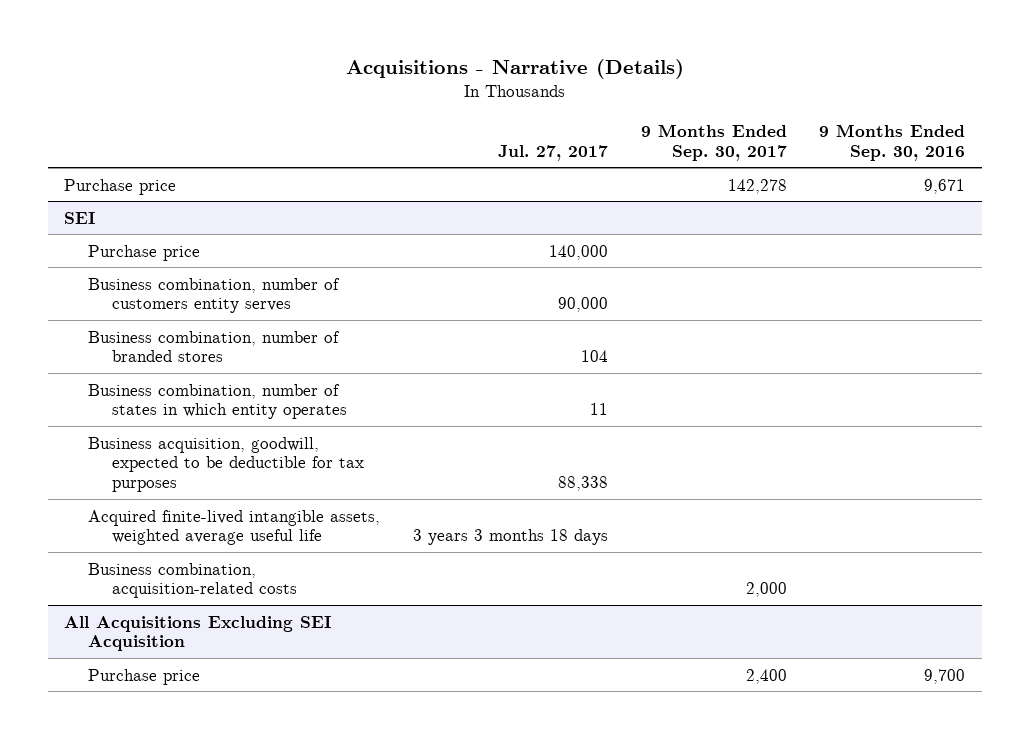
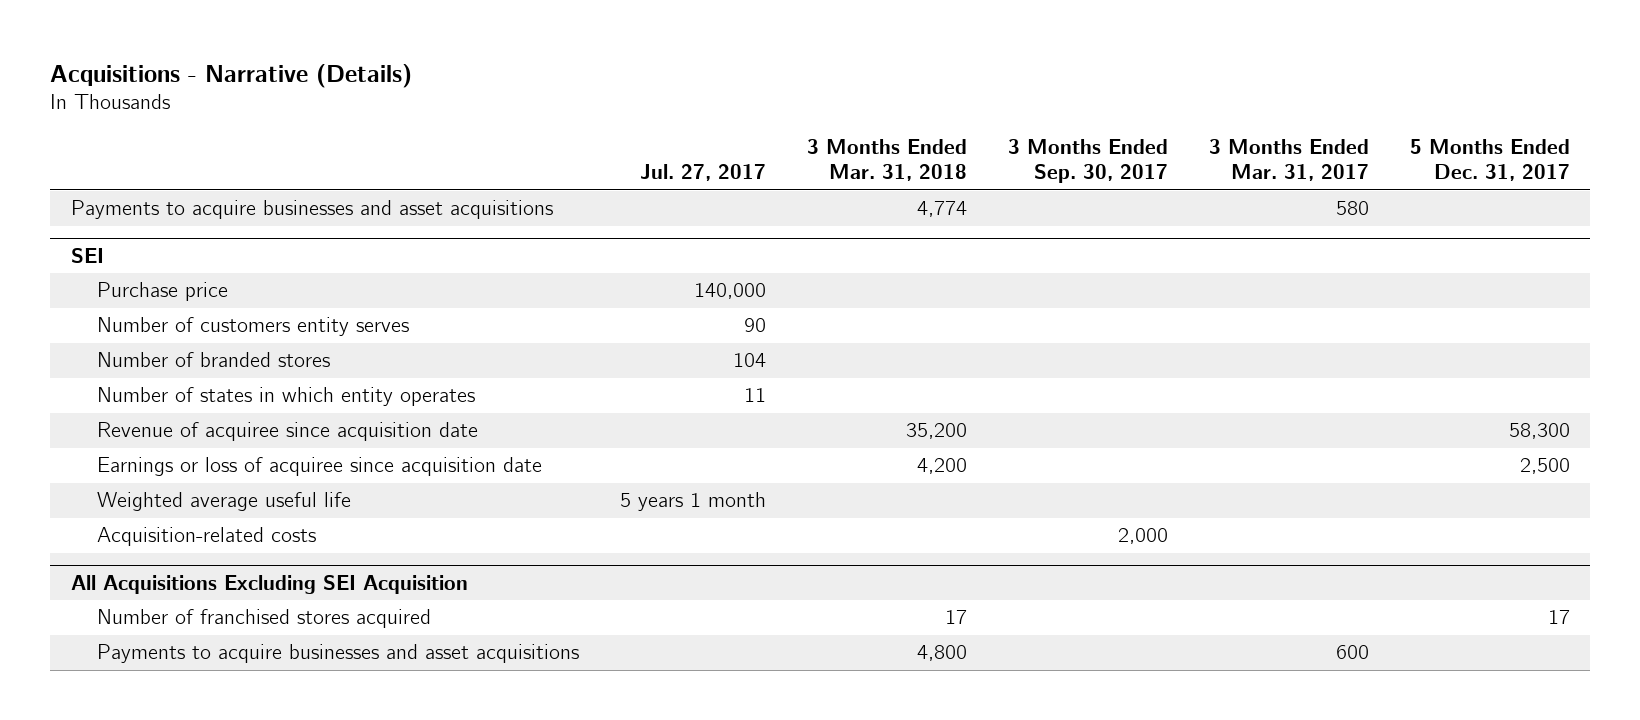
[640,123,787,161] 9 Months Ended Sep. 30, 2017 -> none
[819,123,966,161] 9 Months Ended Sep. 30, 2016 -> none
none -> [806,139,967,182] 3 Months Ended Mar. 31, 2018
none -> [1007,139,1168,184] 3 Months Ended Sep. 30, 2017
none -> [1208,139,1369,182] 3 Months Ended Mar. 31, 2017
none -> [1409,139,1570,182] 5 Months Ended Dec. 31, 2017
[64,178,177,195] Purchase price -> none
none -> [70,200,553,220] Payments to acquire businesses and asset acquisitions
[87,436,364,493] Business acquisition, goodwill, expected to be deductible for tax purposes -> none
[87,277,340,314] Business combination, number of customers entity serves -> [96,317,409,337] Number of customers entity serves
[557,297,608,313] 90,000 -> [743,318,766,333] 90
[87,330,340,363] Business combination, number of branded stores -> [96,352,330,368] Number of branded stores
[87,383,347,420] Business combination, number of states in which entity operates -> [96,387,475,407] Number of states in which entity operates
none -> [96,422,478,442] Revenue of acquiree since acquisition date
none -> [96,457,542,477] Earnings or loss of acquiree since acquisition date
[87,509,380,546] Acquired finite-lived intangible assets, weighted average useful life -> [96,492,351,512] Weighted average useful life
[412,529,608,546] 3 years 3 months 18 days -> [619,492,766,512] 5 years 1 month
[87,562,297,599] Business combination, acquisition-related costs -> [96,527,316,547] Acquisition-related costs
[87,668,200,685] Purchase price -> none
none -> [96,609,431,629] Number of franchised stores acquired
none -> [96,644,579,664] Payments to acquire businesses and asset acquisitions

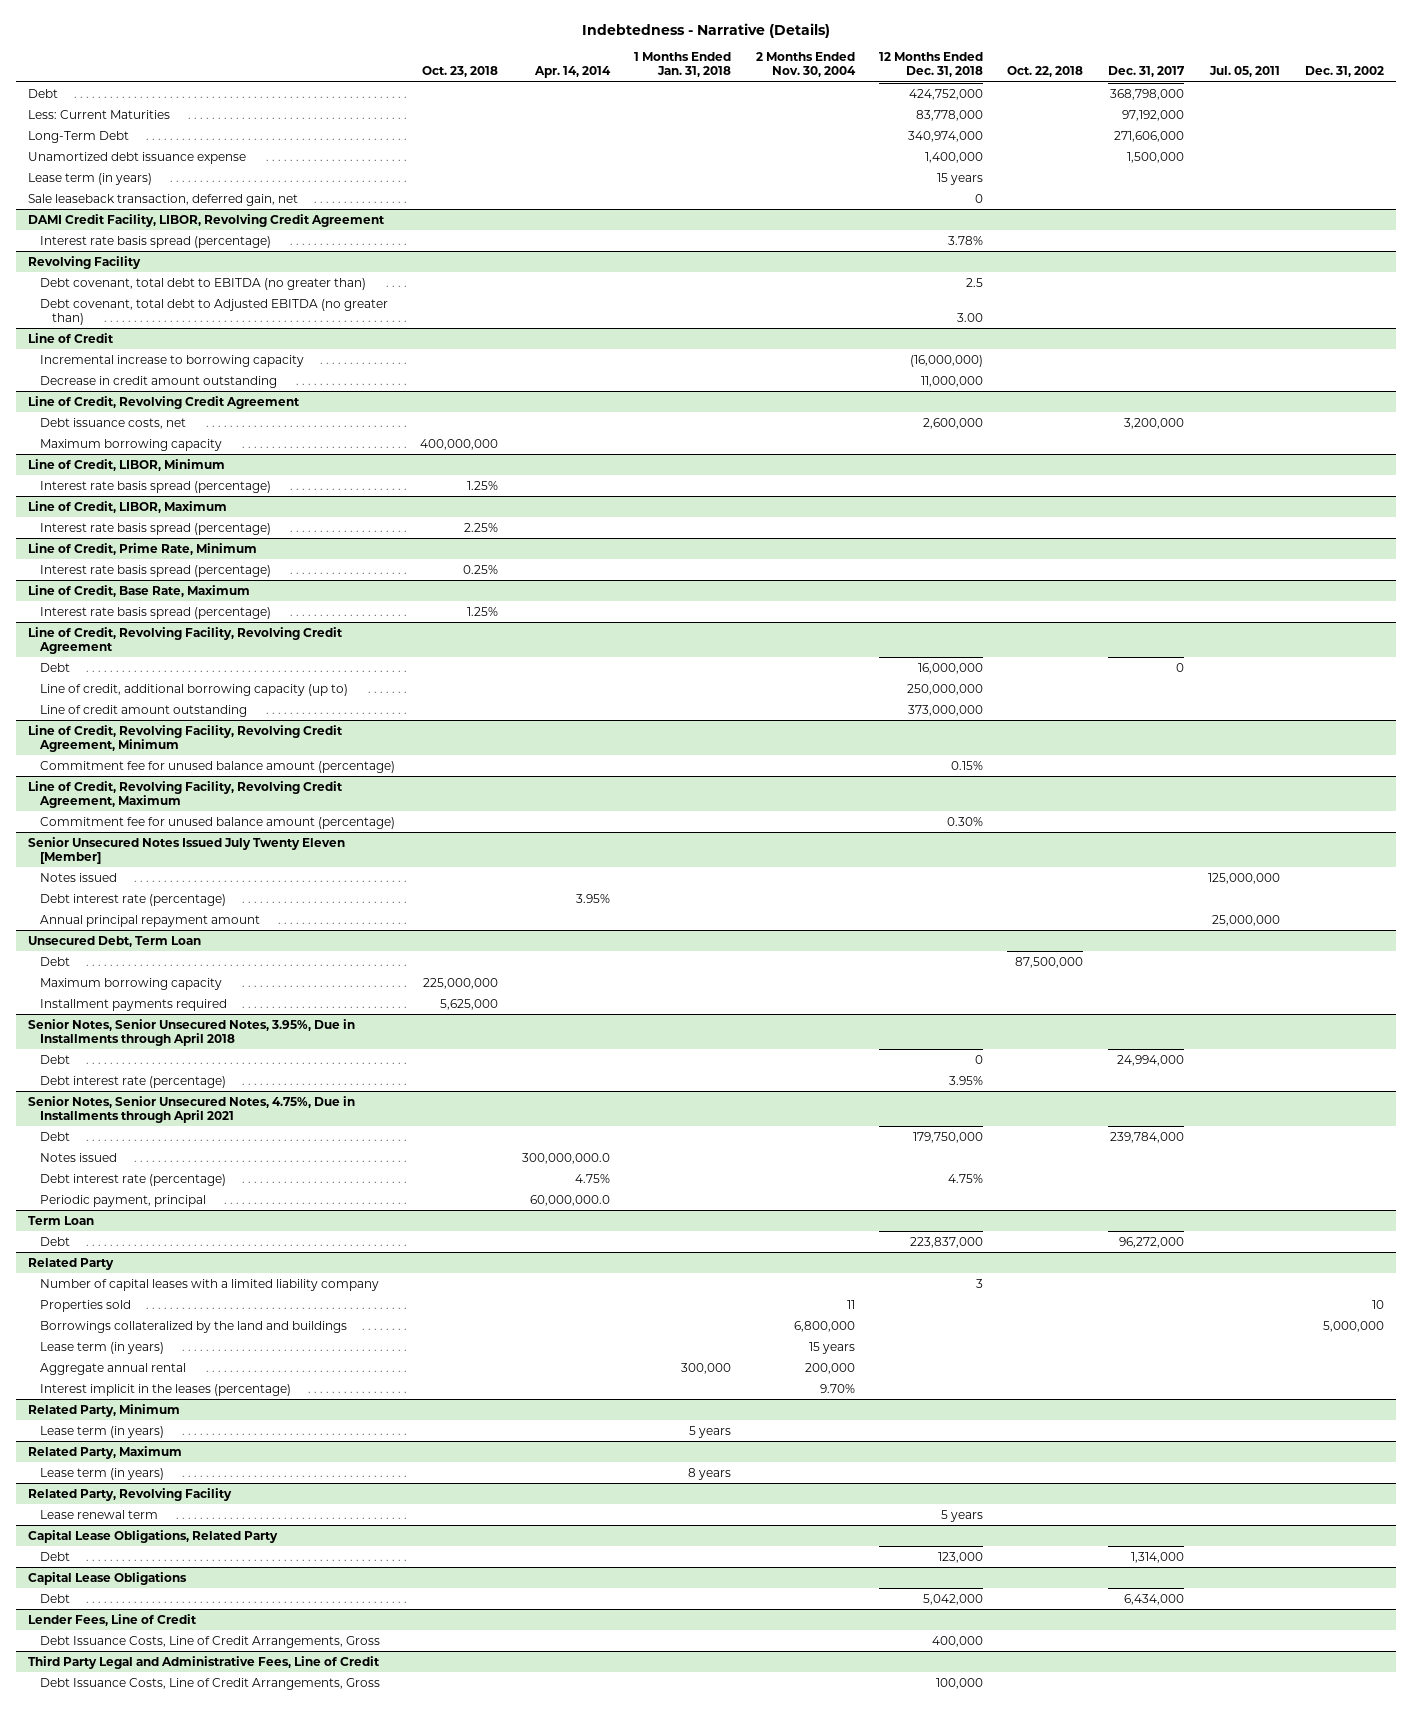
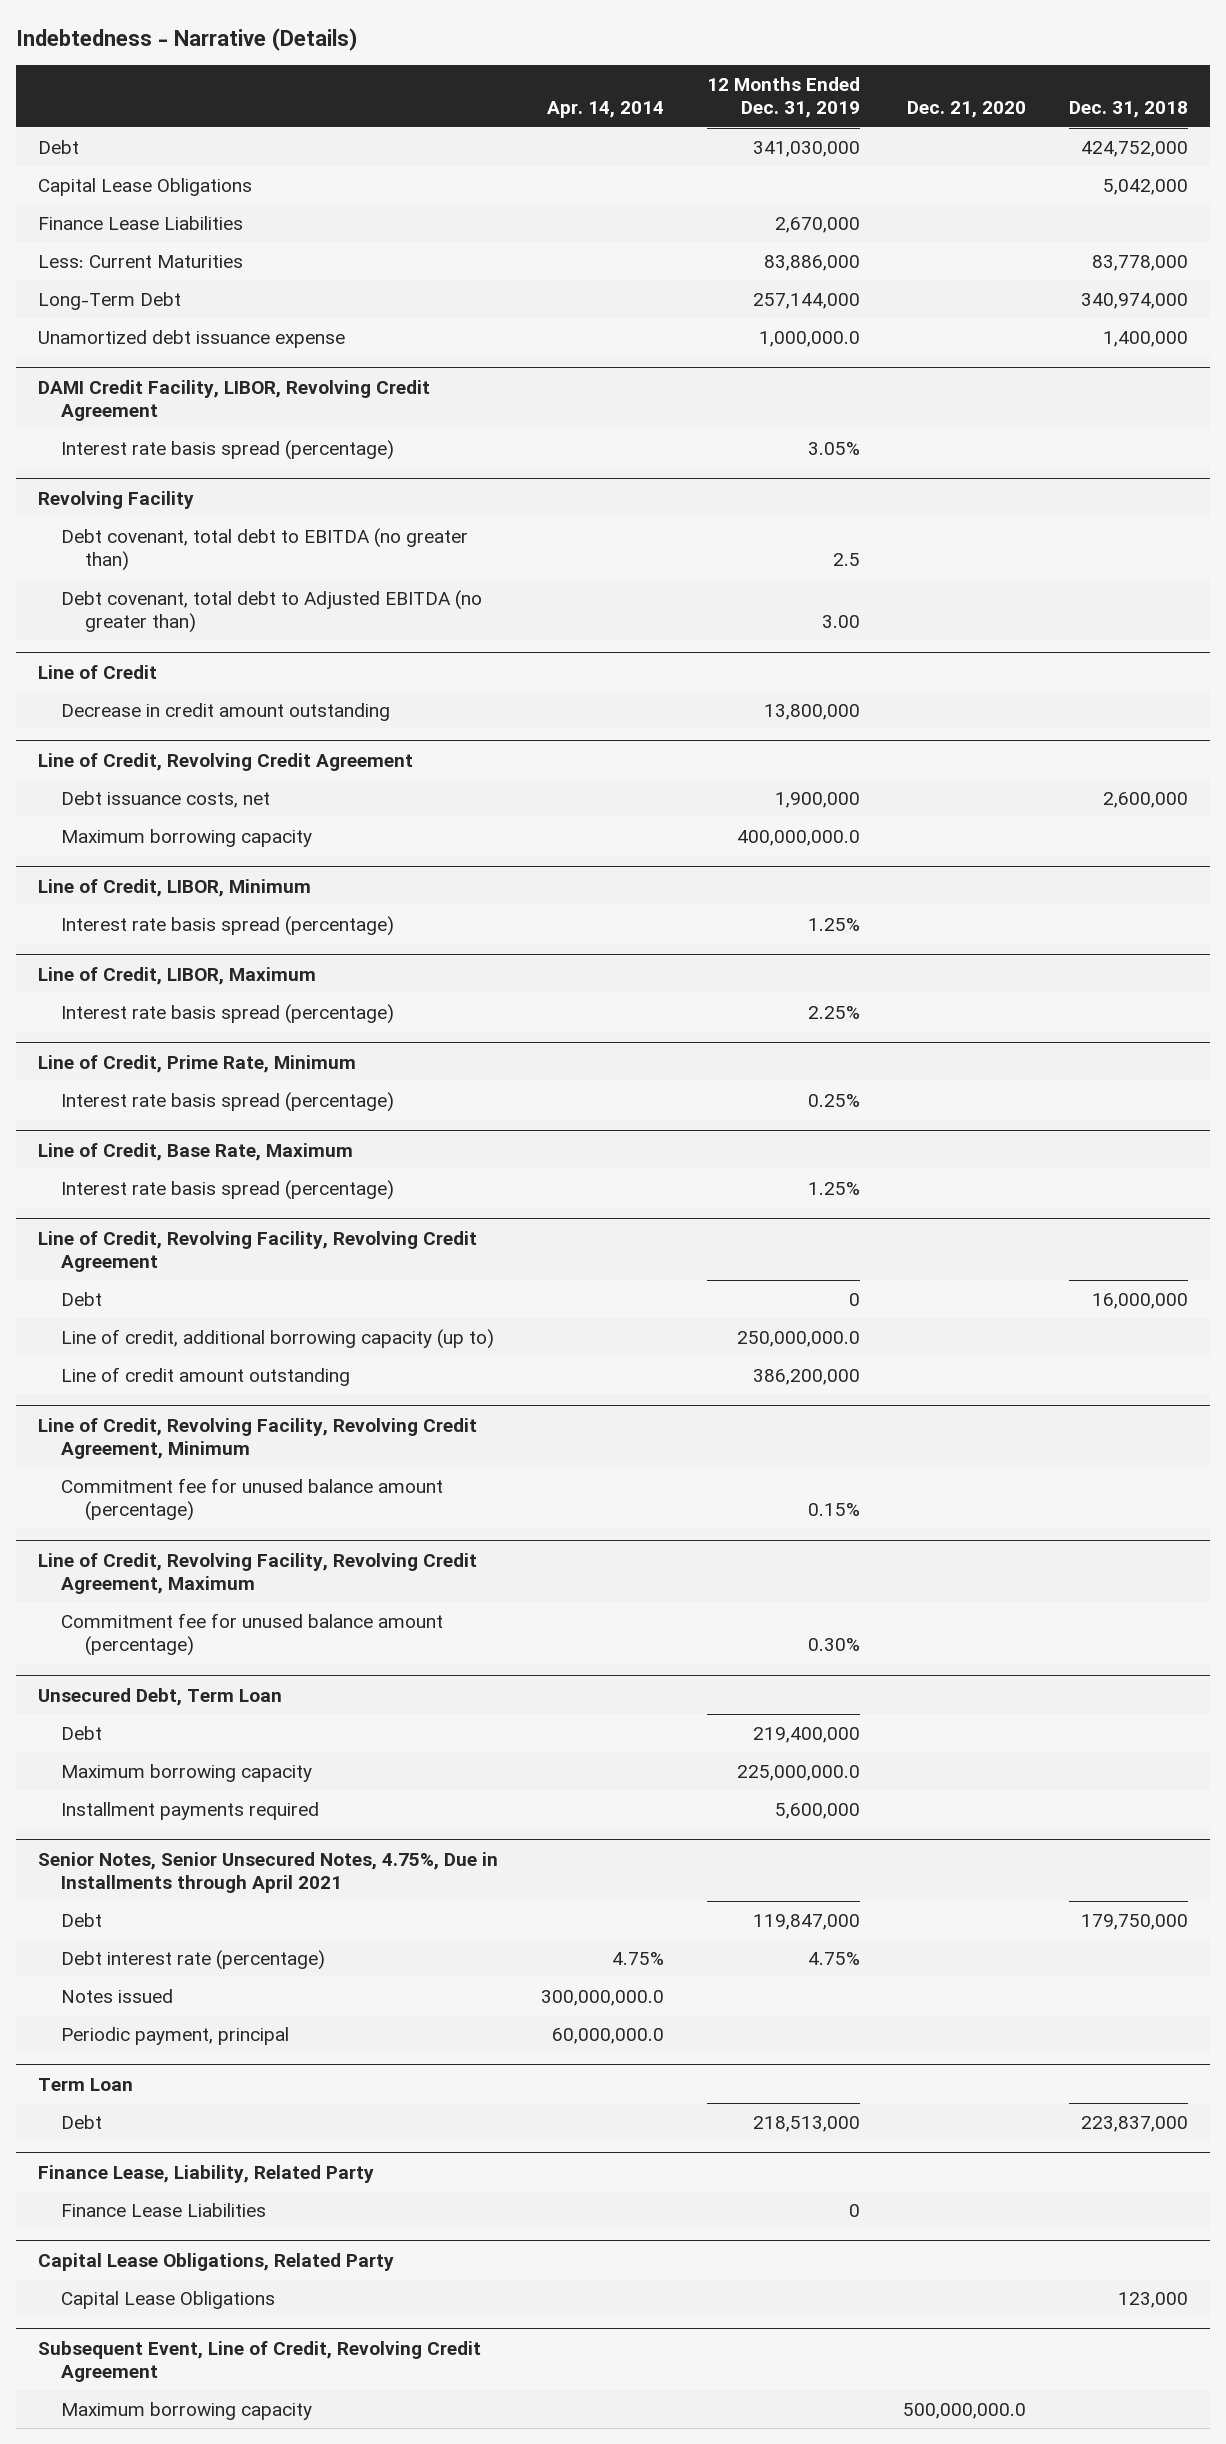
[421,66,498,78] Oct. 23, 2018 -> none
[634,52,732,78] 1 Months Ended Jan. 31, 2018 -> none
[755,52,856,78] 2 Months Ended Nov. 30, 2004 -> none
[879,52,984,78] 12 Months Ended Dec. 31, 2018 -> none
[1007,66,1084,78] Oct. 22, 2018 -> none
[1107,66,1185,78] Dec. 31, 2017 -> none
[1209,66,1281,78] Jul. 05, 2011 -> none
[1304,66,1384,78] Dec. 31, 2002 -> none
none -> [706,77,860,119] 12 Months Ended Dec. 31, 2019
none -> [907,101,1027,119] Dec. 21, 2020
none -> [1069,101,1189,119] Dec. 31, 2018
none -> [37,177,252,196] Capital Lease Obligations
none -> [37,215,243,230] Finance Lease Liabilities
[28,172,153,185] Lease term (in years) -> none
[28,193,299,206] Sale leaseback transaction, deferred gain, net -> none
[40,354,305,367] Incremental increase to borrowing capacity -> none
[28,836,346,864] Senior Unsecured Notes Issued July Twenty Eleven [Member] -> none
[40,872,118,882] Notes issued -> none
[40,893,227,906] Debt interest rate (percentage) -> none
[40,914,261,927] Annual principal repayment amount -> none
[28,1018,356,1046] Senior Notes, Senior Unsecured Notes, 3.95%, Due in Installments through April 2018 -> none
[40,1054,71,1064] Debt -> none
[40,1075,227,1088] Debt interest rate (percentage) -> none
[40,1152,118,1162] Notes issued -> [61,1988,174,2003] Notes issued
[28,1257,115,1270] Related Party -> none
[40,1278,380,1291] Number of capital leases with a limited liability company -> none
[40,1299,132,1312] Properties sold -> none
[40,1320,348,1333] Borrowings collateralized by the land and buildings -> none
[40,1341,165,1354] Lease term (in years) -> none
[40,1362,187,1375] Aggregate annual rental -> none
[40,1383,292,1396] Interest implicit in the leases (percentage) -> none
[28,1403,181,1417] Related Party, Minimum -> none
[40,1425,165,1438] Lease term (in years) -> none
[28,1445,183,1459] Related Party, Maximum -> none
[40,1467,165,1480] Lease term (in years) -> none
[28,1487,233,1501] Related Party, Revolving Facility -> none
[40,1509,159,1519] Lease renewal term -> none
none -> [37,2164,374,2183] Finance Lease, Liability, Related Party
none -> [61,2202,267,2217] Finance Lease Liabilities
[40,1551,71,1561] Debt -> none
[28,1571,188,1585] Capital Lease Obligations -> none
[40,1593,71,1603] Debt -> none
[28,1613,198,1626] Lender Fees, Line of Credit -> none
[40,1635,381,1648] Debt Issuance Costs, Line of Credit Arrangements, Gross -> none
[28,1655,381,1669] Third Party Legal and Administrative Fees, Line of Credit -> none
[40,1677,381,1690] Debt Issuance Costs, Line of Credit Arrangements, Gross -> none
none -> [61,2290,276,2309] Capital Lease Obligations
none -> [37,2340,481,2383] Subsequent Event, Line of Credit, Revolving Credit Agreement
none -> [61,2401,313,2420] Maximum borrowing capacity

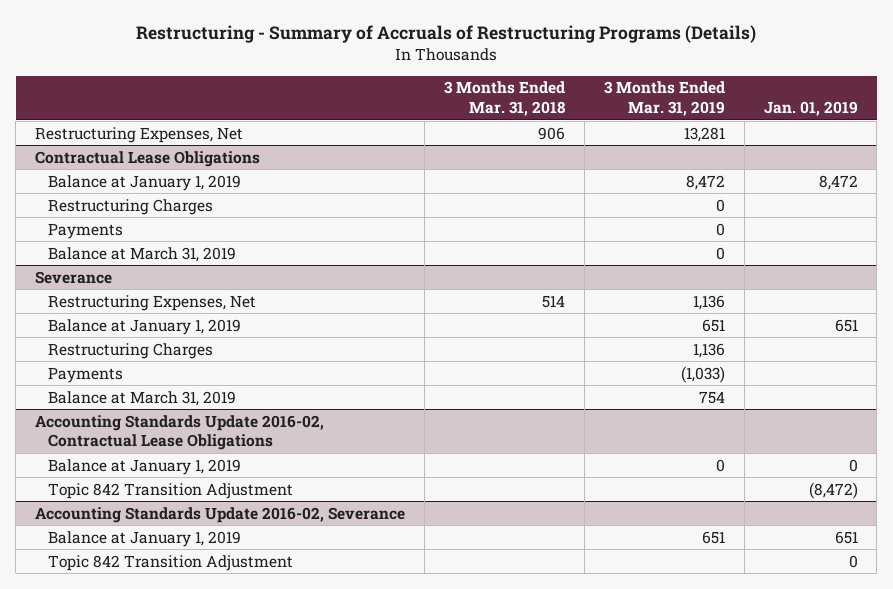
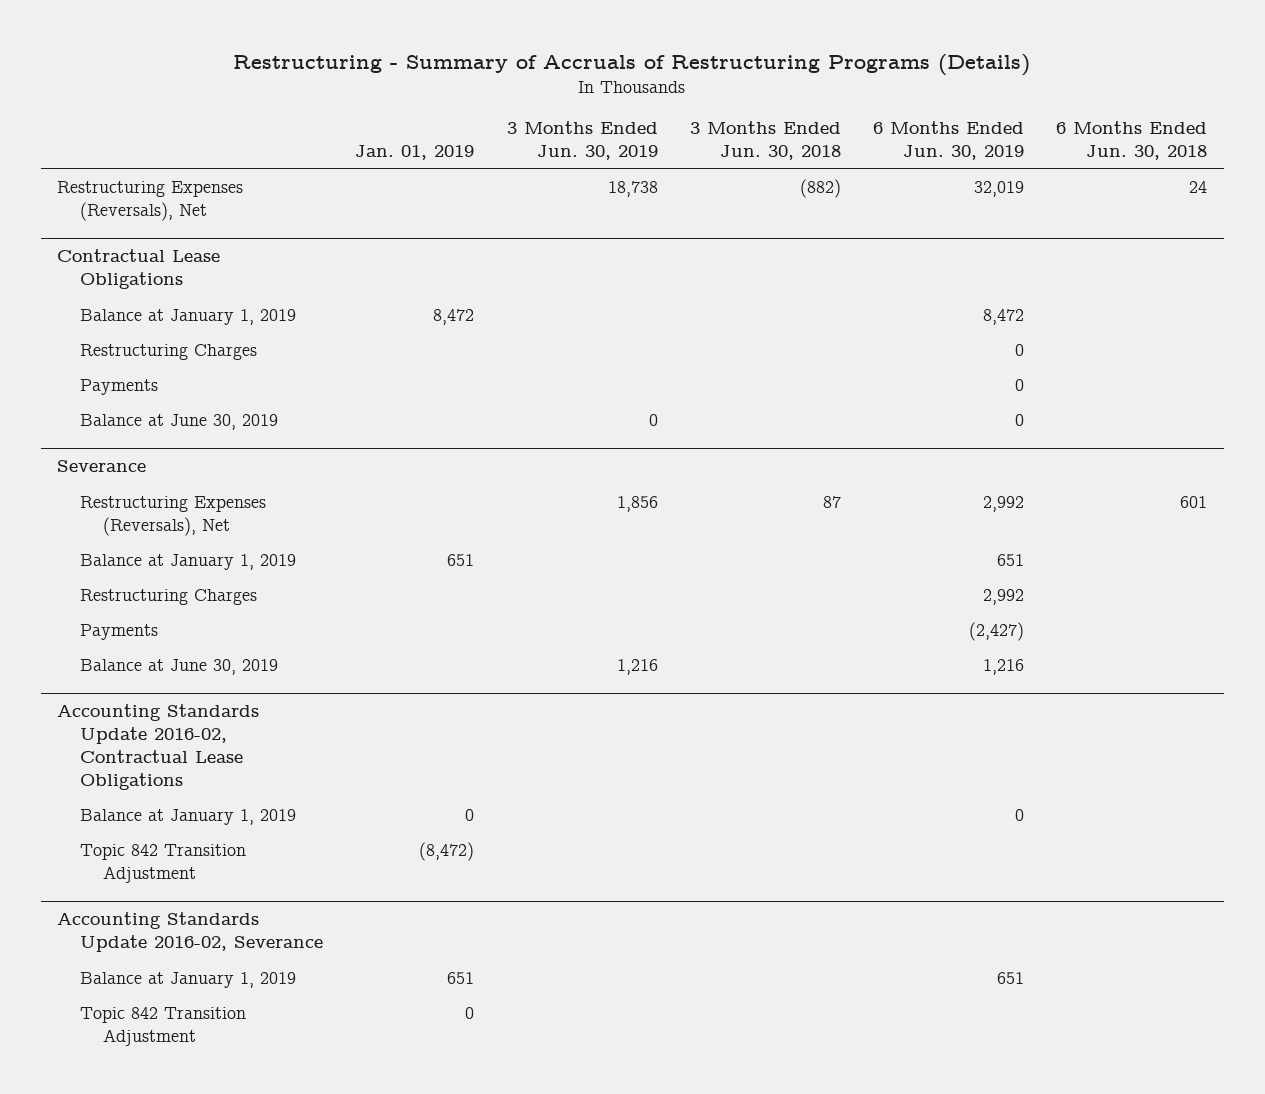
[443,81,565,116] 3 Months Ended Mar. 31, 2018 -> none
[603,81,725,116] 3 Months Ended Mar. 31, 2019 -> none
none -> [506,120,658,160] 3 Months Ended Jun. 30, 2019
none -> [689,120,841,160] 3 Months Ended Jun. 30, 2018
none -> [873,120,1025,160] 6 Months Ended Jun. 30, 2019
none -> [1056,120,1208,160] 6 Months Ended Jun. 30, 2018
[35,126,244,143] Restructuring Expenses, Net -> [57,180,244,221] Restructuring Expenses (Reversals), Net
[48,246,237,262] Balance at March 31, 2019 -> [80,413,279,430] Balance at June 30, 2019
[48,294,257,311] Restructuring Expenses, Net -> [80,495,267,536] Restructuring Expenses (Reversals), Net
[48,390,237,406] Balance at March 31, 2019 -> [80,658,279,675] Balance at June 30, 2019

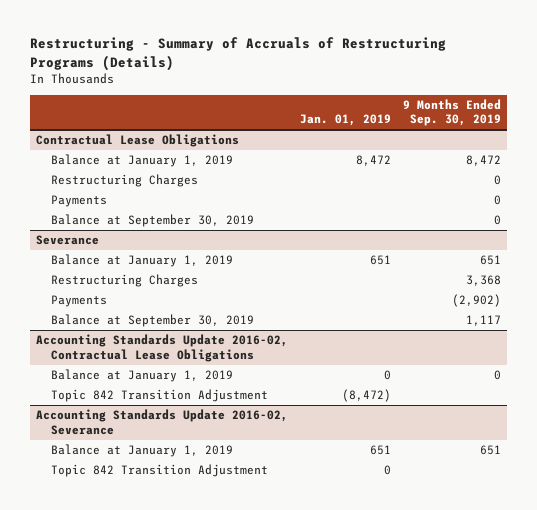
[506,120,658,160] 3 Months Ended Jun. 30, 2019 -> none
[689,120,841,160] 3 Months Ended Jun. 30, 2018 -> none
[873,120,1025,160] 6 Months Ended Jun. 30, 2019 -> none
[1056,120,1208,160] 6 Months Ended Jun. 30, 2018 -> none
none -> [403,98,502,127] 9 Months Ended Sep. 30, 2019
[57,180,244,221] Restructuring Expenses (Reversals), Net -> none
[80,413,279,430] Balance at June 30, 2019 -> [51,214,255,228] Balance at September 30, 2019
[80,495,267,536] Restructuring Expenses (Reversals), Net -> none
[80,658,279,675] Balance at June 30, 2019 -> [51,314,255,328] Balance at September 30, 2019

